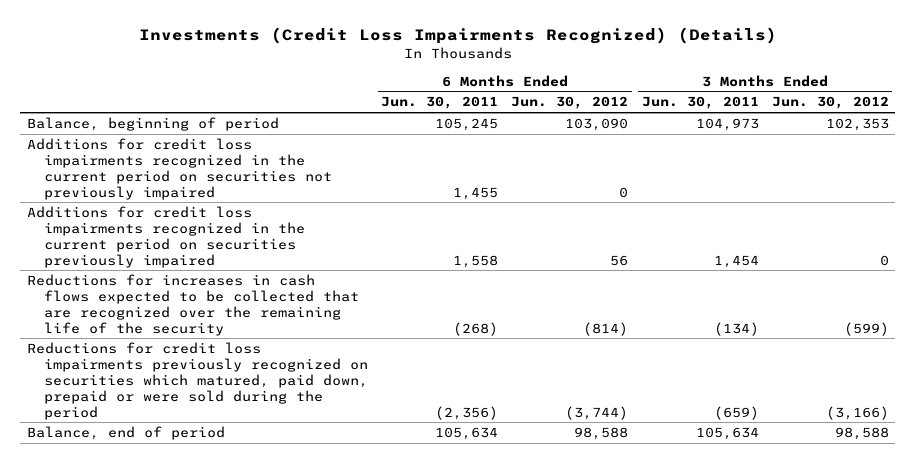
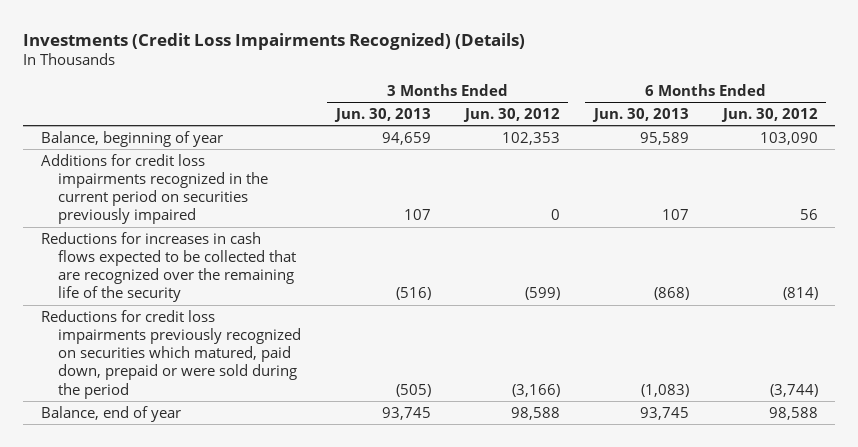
[381,96,499,110] Jun. 30, 2011 -> none
[641,96,759,110] Jun. 30, 2011 -> none
none -> [333,107,431,122] Jun. 30, 2013
none -> [591,107,689,122] Jun. 30, 2013
[26,137,333,200] Additions for credit loss impairments recognized in the current period on securities not previously impaired -> none
[26,116,279,131] Balance, beginning of period -> [40,130,223,147] Balance, beginning of year
[26,425,225,440] Balance, end of period -> [40,405,181,422] Balance, end of year

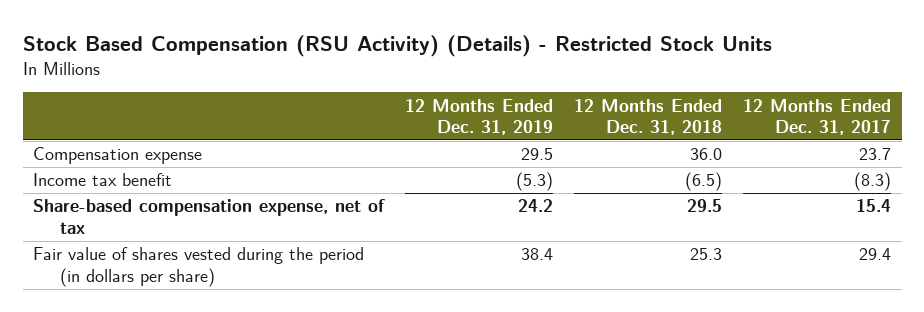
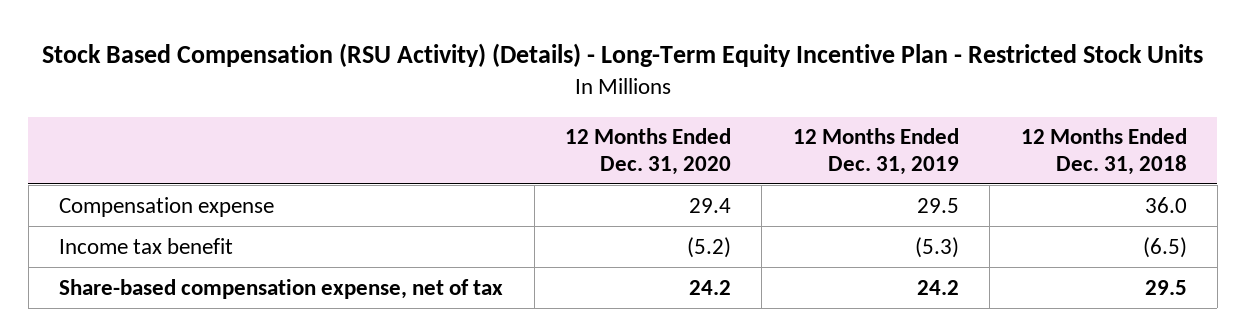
[22,34,772,57] Stock Based Compensation (RSU Activity) (Details) - Restricted Stock Units -> [41,43,1203,68] Stock Based Compensation (RSU Activity) (Details) - Long-Term Equity Incentive Plan - Restricted Stock Units
[743,98,892,136] 12 Months Ended Dec. 31, 2017 -> none
none -> [564,128,731,175] 12 Months Ended Dec. 31, 2020
[33,247,365,287] Fair value of shares vested during the period (in dollars per share) -> none

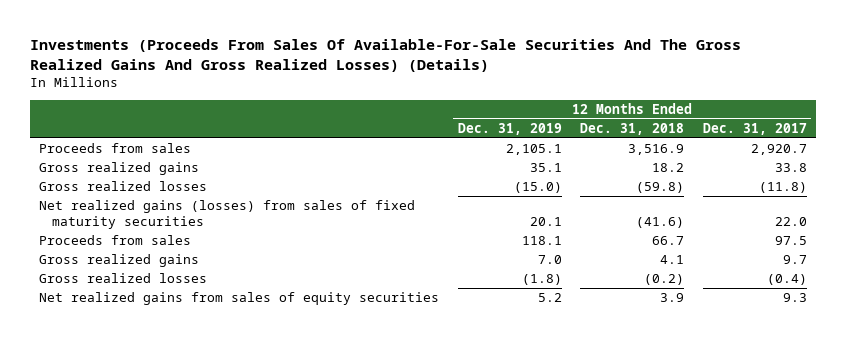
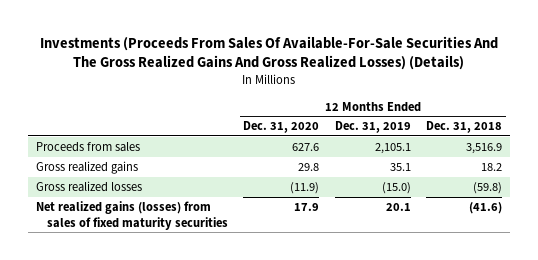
[702,122,807,135] Dec. 31, 2017 -> none
none -> [243,121,320,134] Dec. 31, 2020
[38,235,191,246] Proceeds from sales -> none
[38,254,199,268] Gross realized gains -> none
[38,273,207,284] Gross realized losses -> none
[38,292,439,306] Net realized gains from sales of equity securities -> none

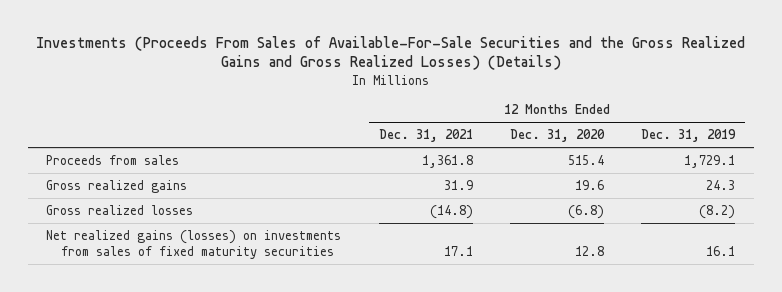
[40,35,499,71] Investments (Proceeds From Sales Of Available-For-Sale Securities And The Gross Realized Gains And Gross Realized Losses) (Details) -> [35,35,745,71] Investments (Proceeds From Sales of Available-For-Sale Securities and the Gross Realized Gains and Gross Realized Losses) (Details)
[426,121,503,134] Dec. 31, 2018 -> none
none -> [378,129,473,143] Dec. 31, 2021
[292,142,320,151] 627.6 -> [568,154,605,165] 515.4
[374,142,411,154] 2,105.1 -> [684,154,736,168] 1,729.1
[298,162,320,171] 29.8 -> [575,179,605,190] 19.6
[389,162,411,171] 35.1 -> [706,179,736,190] 24.3
[290,181,320,194] (11.9) -> [568,204,605,219] (6.8)
[381,181,411,194] (15.0) -> [699,204,736,219] (8.2)
[35,200,228,230] Net realized gains (losses) from sales of fixed maturity securities -> [46,229,342,259] Net realized gains (losses) on investments from sales of fixed maturity securities
[294,202,320,211] 17.9 -> [575,245,605,256] 12.8
[385,202,411,211] 20.1 -> [706,245,736,256] 16.1

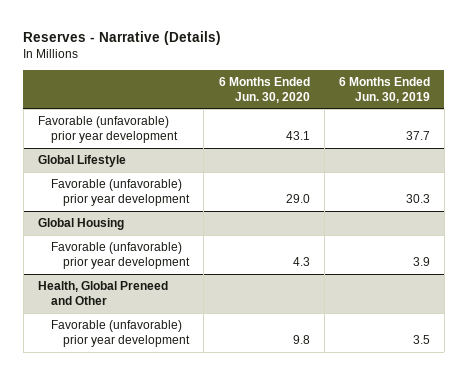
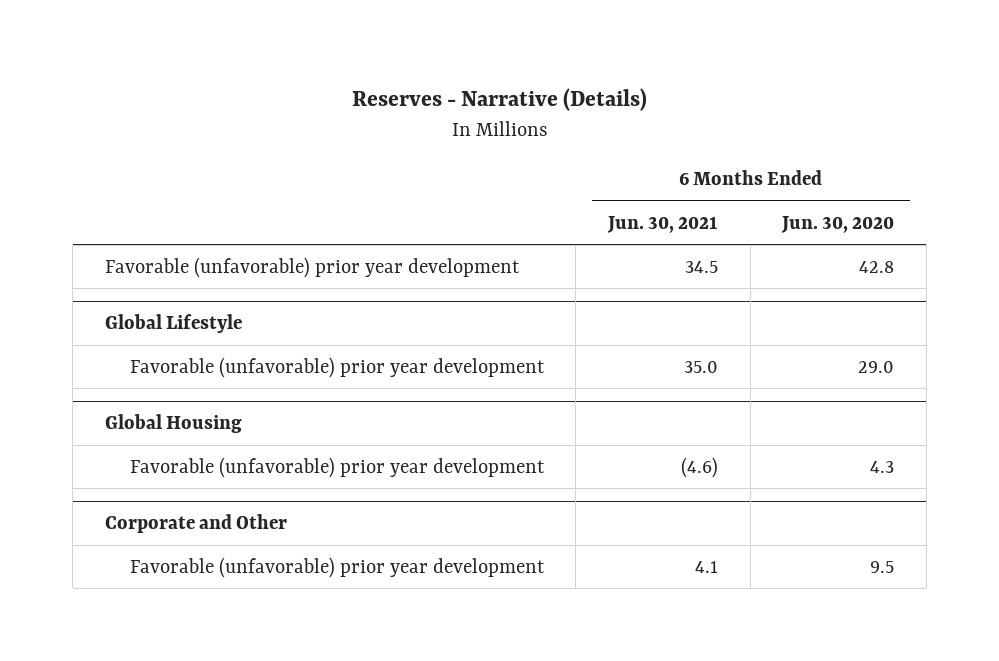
[338,76,430,103] 6 Months Ended Jun. 30, 2019 -> none
none -> [606,215,718,233] Jun. 30, 2021
[285,131,310,141] 43.1 -> [859,260,895,273] 42.8
[37,280,168,306] Health, Global Preneed and Other -> none
none -> [104,514,287,534] Corporate and Other
[292,335,310,345] 9.8 -> [870,560,895,573] 9.5

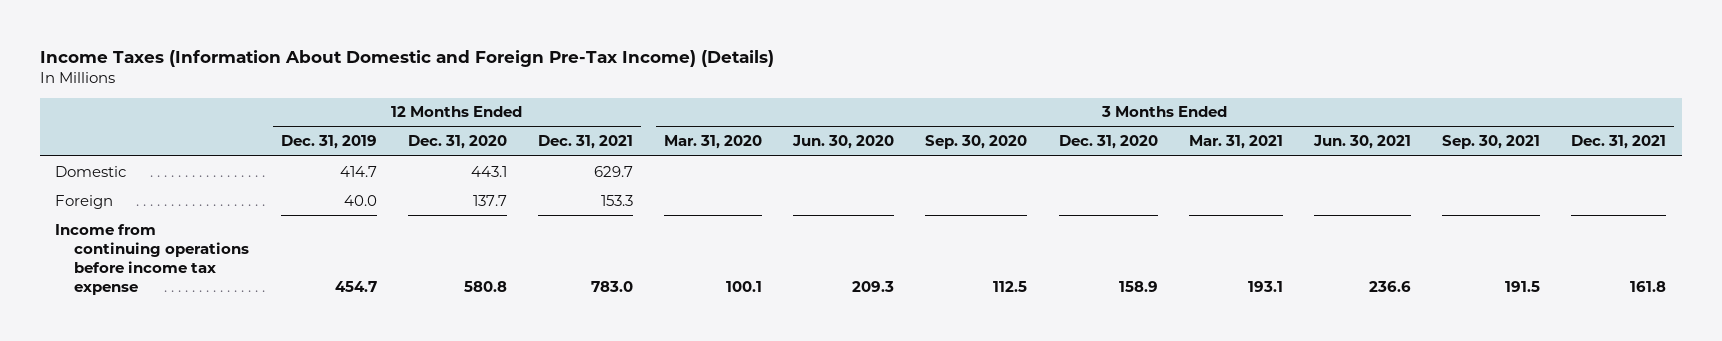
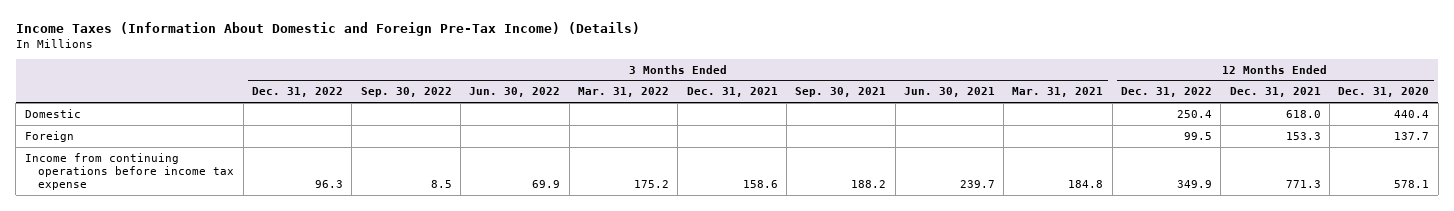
[280,135,377,150] Dec. 31, 2019 -> none
[664,135,763,150] Mar. 31, 2020 -> none
[792,135,895,150] Jun. 30, 2020 -> none
[925,135,1028,150] Sep. 30, 2020 -> none
[1058,135,1158,150] Dec. 31, 2020 -> none
none -> [251,87,343,98] Dec. 31, 2022
none -> [360,87,452,98] Sep. 30, 2022
none -> [469,87,561,98] Jun. 30, 2022
none -> [577,87,669,98] Mar. 31, 2022
none -> [1121,87,1213,98] Dec. 31, 2022
[470,165,507,177] 443.1 -> [1394,109,1430,118] 440.4
[593,165,633,177] 629.7 -> [1285,109,1321,118] 618.0
[463,280,507,292] 580.8 -> [1394,179,1430,188] 578.1
[590,280,633,292] 783.0 -> [1285,179,1321,188] 771.3
[1247,280,1283,292] 193.1 -> [1068,179,1104,188] 184.8
[1369,280,1412,292] 236.6 -> [959,179,995,188] 239.7
[1505,280,1541,292] 191.5 -> [851,179,887,188] 188.2
[1630,280,1667,292] 161.8 -> [742,179,778,188] 158.6

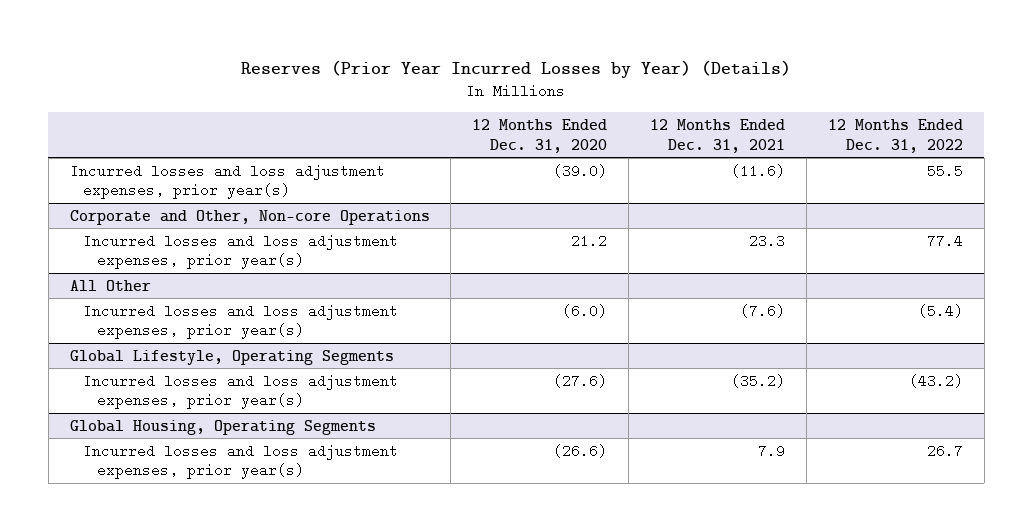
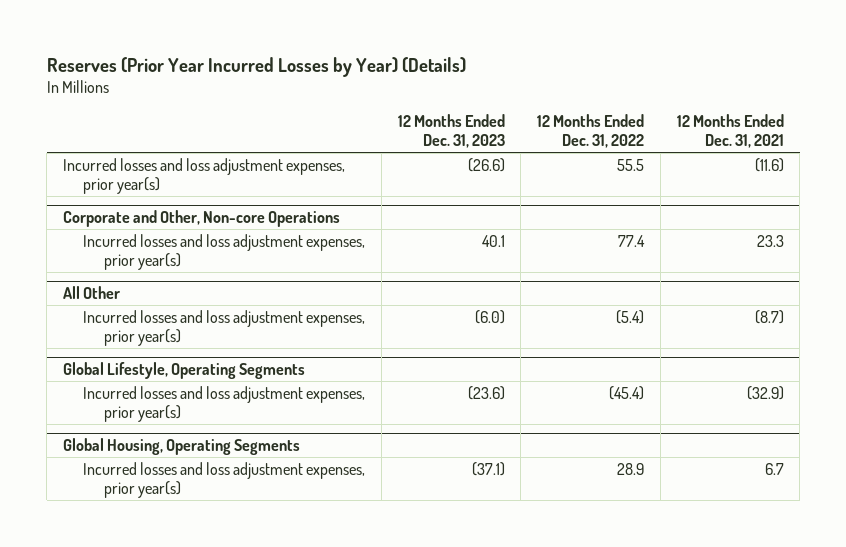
[472,118,608,153] 12 Months Ended Dec. 31, 2020 -> none
none -> [397,113,505,149] 12 Months Ended Dec. 31, 2023
[740,303,786,318] (7.6) -> [754,309,784,324] (8.7)
[731,373,786,388] (35.2) -> [746,385,784,400] (32.9)
[908,373,963,388] (43.2) -> [609,385,645,400] (45.4)
[758,443,786,458] 7.9 -> [764,462,784,475] 6.7
[926,443,963,458] 26.7 -> [617,462,645,475] 28.9

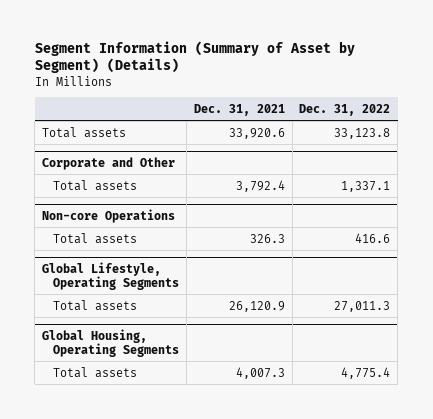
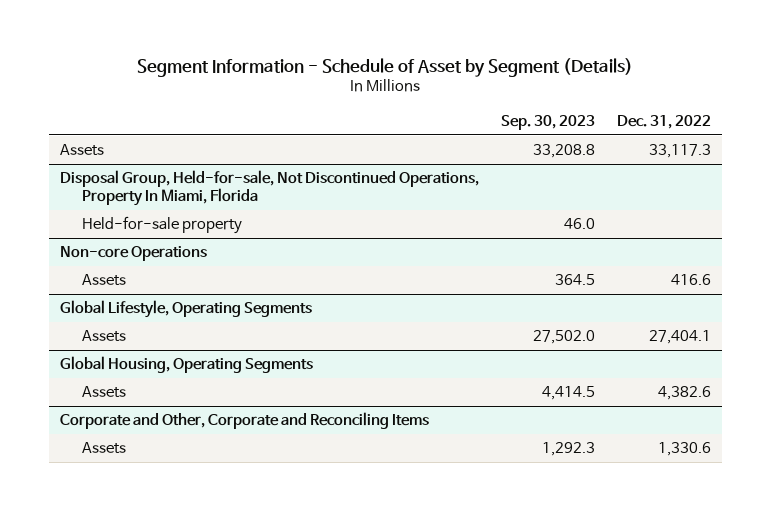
[34,40,355,74] Segment Information (Summary of Asset by Segment) (Details) -> [137,57,634,77] Segment Information - Schedule of Asset by Segment (Details)
[193,103,285,116] Dec. 31, 2021 -> none
none -> [500,114,595,130] Sep. 30, 2023
[42,156,176,170] Corporate and Other -> none
[53,179,138,191] Total assets -> none
[42,126,127,138] Total assets -> [59,144,104,157] Assets
[334,127,391,139] 33,123.8 -> [649,144,712,159] 33,117.3
none -> [59,170,479,207] Disposal Group, Held-for-sale, Not Discontinued Operations, Property In Miami, Florida
none -> [82,216,243,235] Held-for-sale property
[53,232,138,244] Total assets -> [82,274,127,287] Assets
[53,299,138,311] Total assets -> [82,330,127,343] Assets
[334,300,391,312] 27,011.3 -> [649,330,712,345] 27,404.1
[53,366,138,378] Total assets -> [82,386,127,399] Assets
[341,366,391,379] 4,775.4 -> [658,386,712,401] 4,382.6
none -> [59,412,429,430] Corporate and Other, Corporate and Reconciling Items
none -> [82,442,127,455] Assets

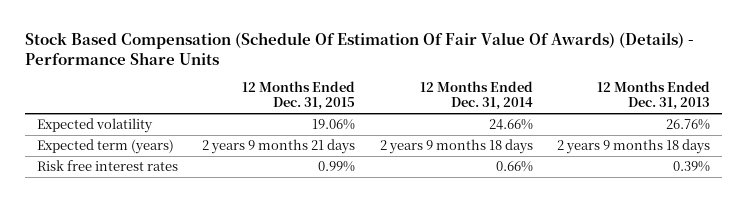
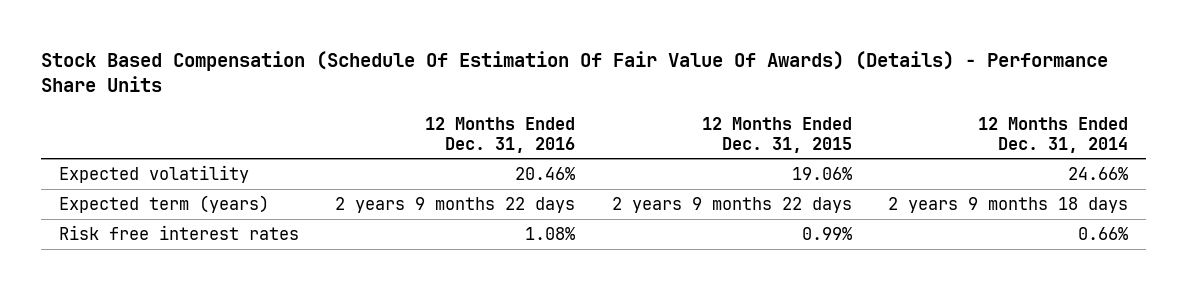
[596,81,710,111] 12 Months Ended Dec. 31, 2013 -> none
none -> [425,117,576,153] 12 Months Ended Dec. 31, 2016
[202,139,356,155] 2 years 9 months 21 days -> [611,196,852,213] 2 years 9 months 22 days

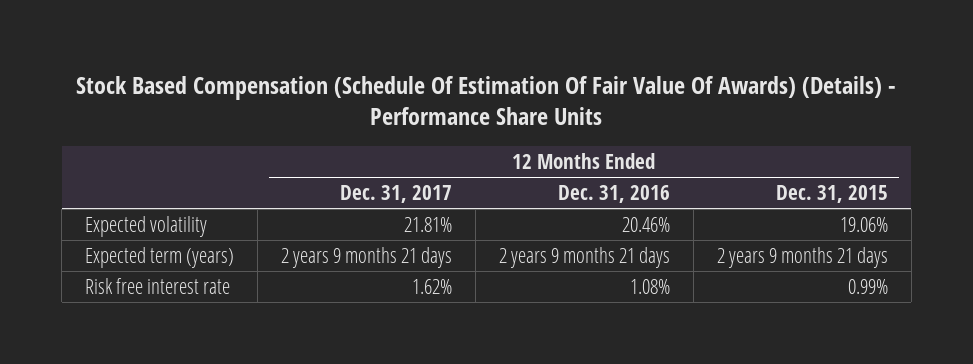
[978,117,1129,153] 12 Months Ended Dec. 31, 2014 -> none
none -> [339,185,452,204] Dec. 31, 2017
[335,196,576,213] 2 years 9 months 22 days -> [498,246,670,268] 2 years 9 months 21 days
[611,196,852,213] 2 years 9 months 22 days -> [716,246,888,268] 2 years 9 months 21 days
[58,224,299,240] Risk free interest rates -> [85,277,231,294] Risk free interest rate

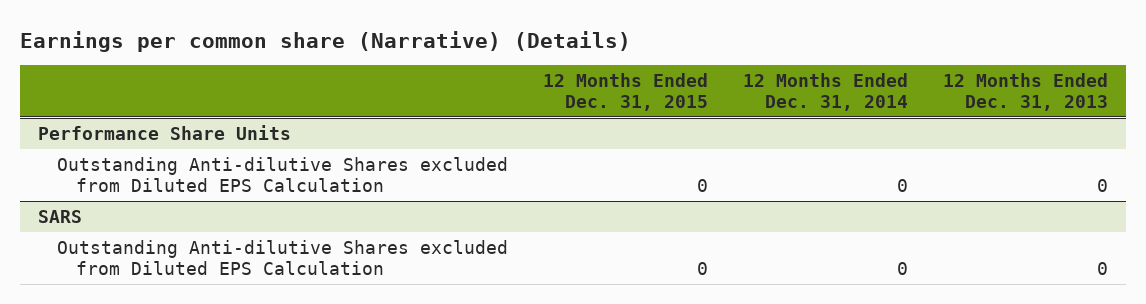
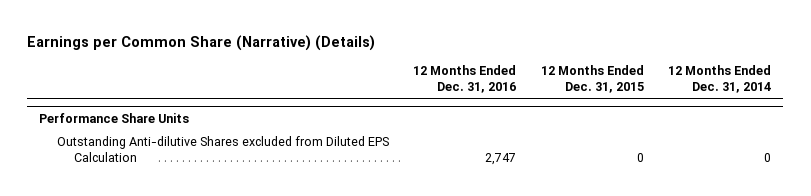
[20,30,632,52] Earnings per common share (Narrative) (Details) -> [27,34,376,51] Earnings per Common Share (Narrative) (Details)
[943,73,1109,112] 12 Months Ended Dec. 31, 2013 -> none
none -> [413,65,517,94] 12 Months Ended Dec. 31, 2016
[38,209,83,223] SARS -> none
[56,239,508,275] Outstanding Anti-dilutive Shares excluded from Diluted EPS Calculation -> none

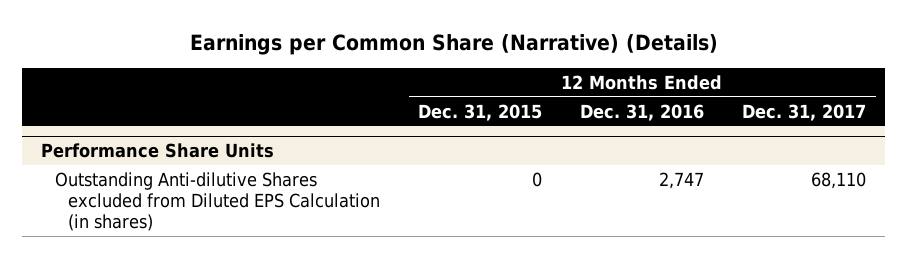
[668,65,772,94] 12 Months Ended Dec. 31, 2014 -> none
none -> [742,103,867,121] Dec. 31, 2017
[56,135,389,162] Outstanding Anti-dilutive Shares excluded from Diluted EPS Calculation -> [54,171,380,232] Outstanding Anti-dilutive Shares excluded from Diluted EPS Calculation (in shares)

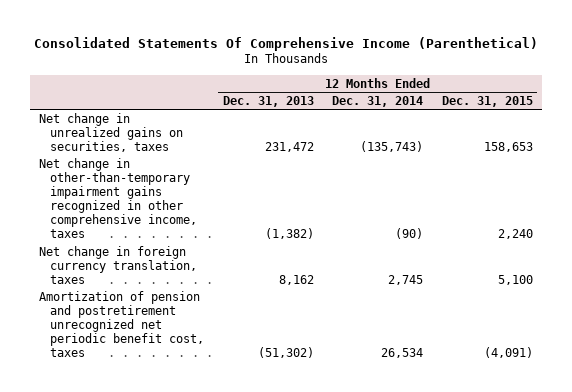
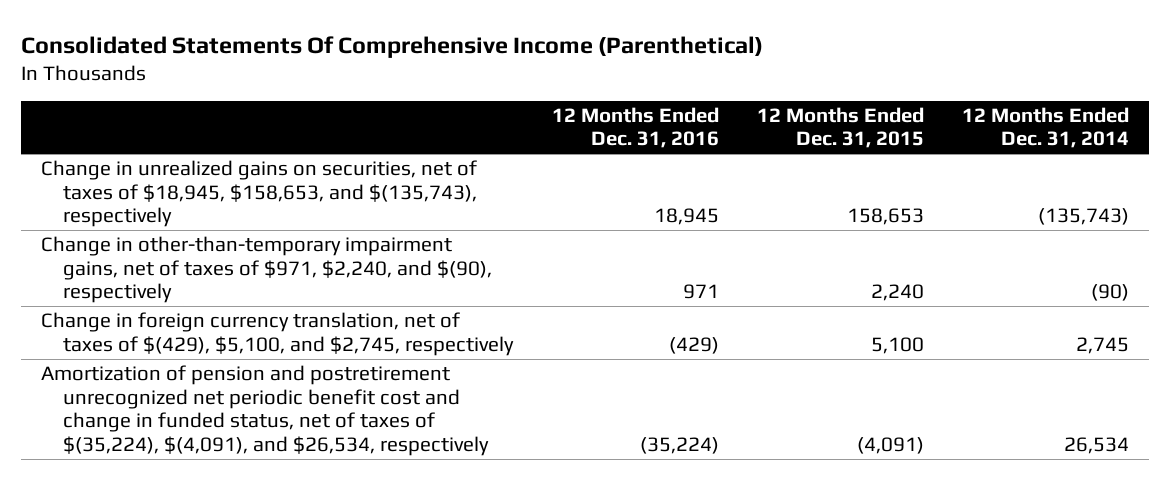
[222,95,314,107] Dec. 31, 2013 -> none
none -> [551,106,719,149] 12 Months Ended Dec. 31, 2016
[39,112,184,152] Net change in unrealized gains on securities, taxes -> [40,160,478,228] Change in unrealized gains on securities, net of taxes of $18,945, $158,653, and $(135,743), respectively
[39,157,198,239] Net change in other-than-temporary impairment gains recognized in other comprehensive income, taxes -> [40,236,493,304] Change in other-than-temporary impairment gains, net of taxes of $971, $2,240, and $(90), respectively
[39,245,198,284] Net change in foreign currency translation, taxes -> [40,312,515,356] Change in foreign currency translation, net of taxes of $(429), $5,100, and $2,745, respectively
[39,290,205,358] Amortization of pension and postretirement unrecognized net periodic benefit cost, taxes -> [40,365,490,456] Amortization of pension and postretirement unrecognized net periodic benefit cost and change in funded status, net of taxes of $(35,224), $(4,091), and $26,534, respectively

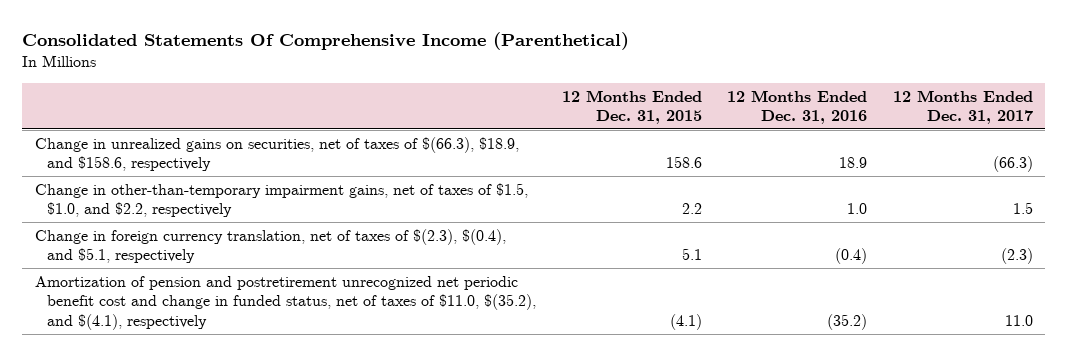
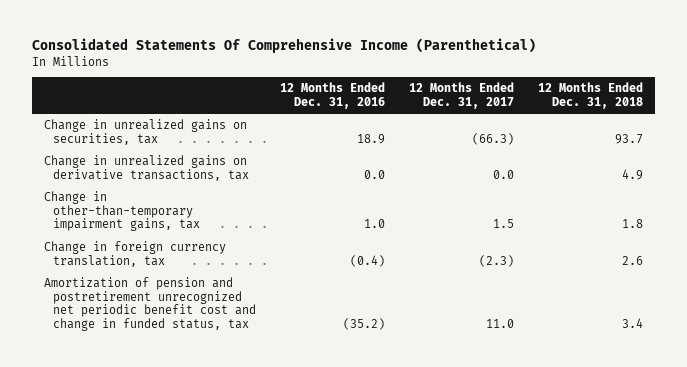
[561,89,702,125] 12 Months Ended Dec. 31, 2015 -> none
none -> [537,82,643,109] 12 Months Ended Dec. 31, 2018
[34,136,519,172] Change in unrealized gains on securities, net of taxes of $(66.3), $18.9, and $158.6, respectively -> [44,119,248,145] Change in unrealized gains on securities, tax
none -> [44,155,249,181] Change in unrealized gains on derivative transactions, tax
[34,182,528,218] Change in other-than-temporary impairment gains, net of taxes of $1.5, $1.0, and $2.2, respectively -> [44,191,200,232] Change in other-than-temporary impairment gains, tax
[34,228,506,264] Change in foreign currency translation, net of taxes of $(2.3), $(0.4), and $5.1, respectively -> [44,241,227,267] Change in foreign currency translation, tax
[34,275,537,330] Amortization of pension and postretirement unrecognized net periodic benefit cost and change in funded status, net of taxes of $11.0, $(35.2), and $(4.1), respectively -> [44,277,256,331] Amortization of pension and postretirement unrecognized net periodic benefit cost and change in funded status, tax

